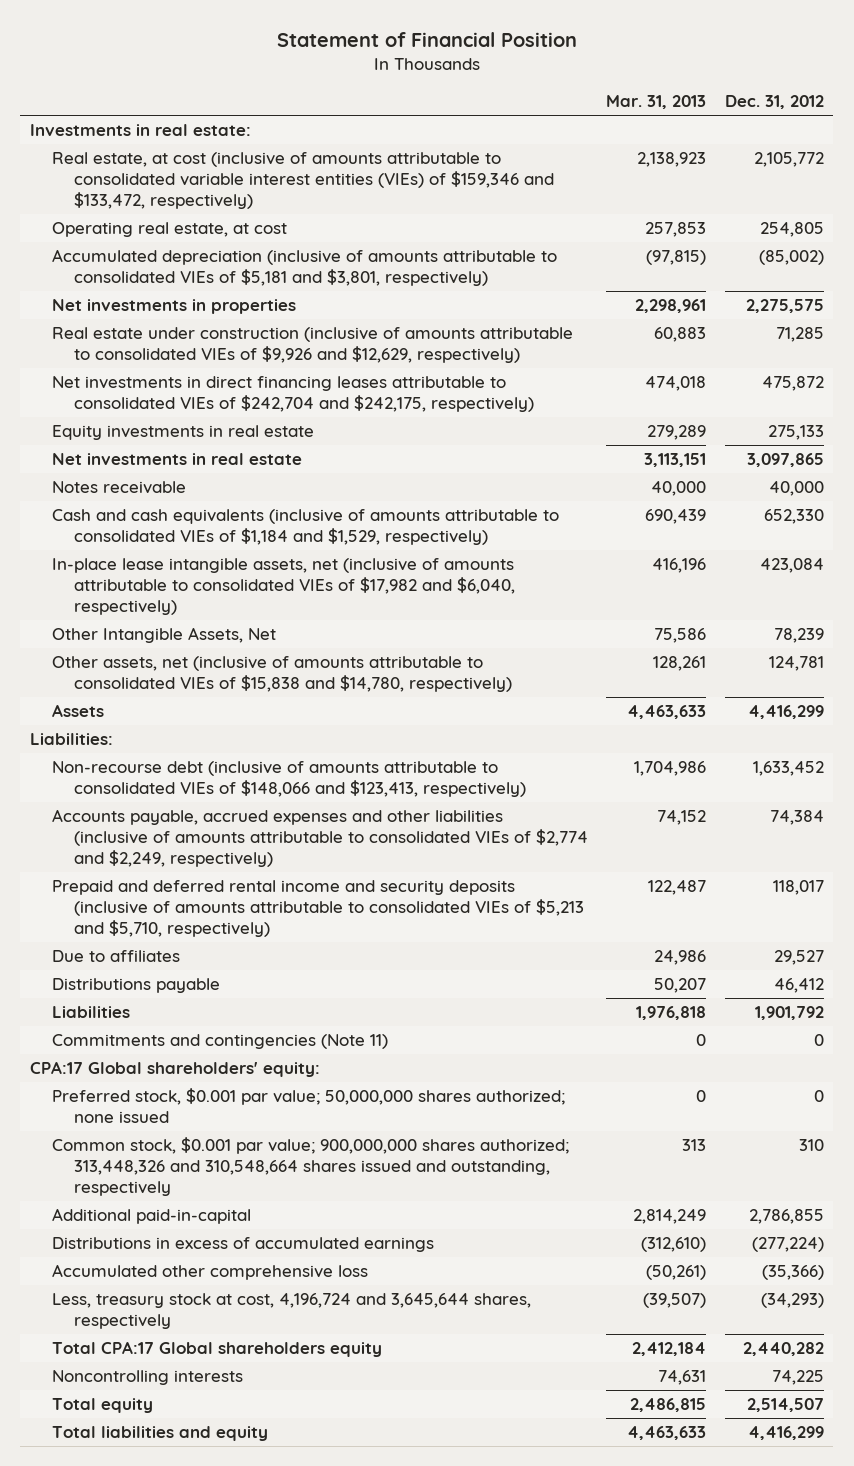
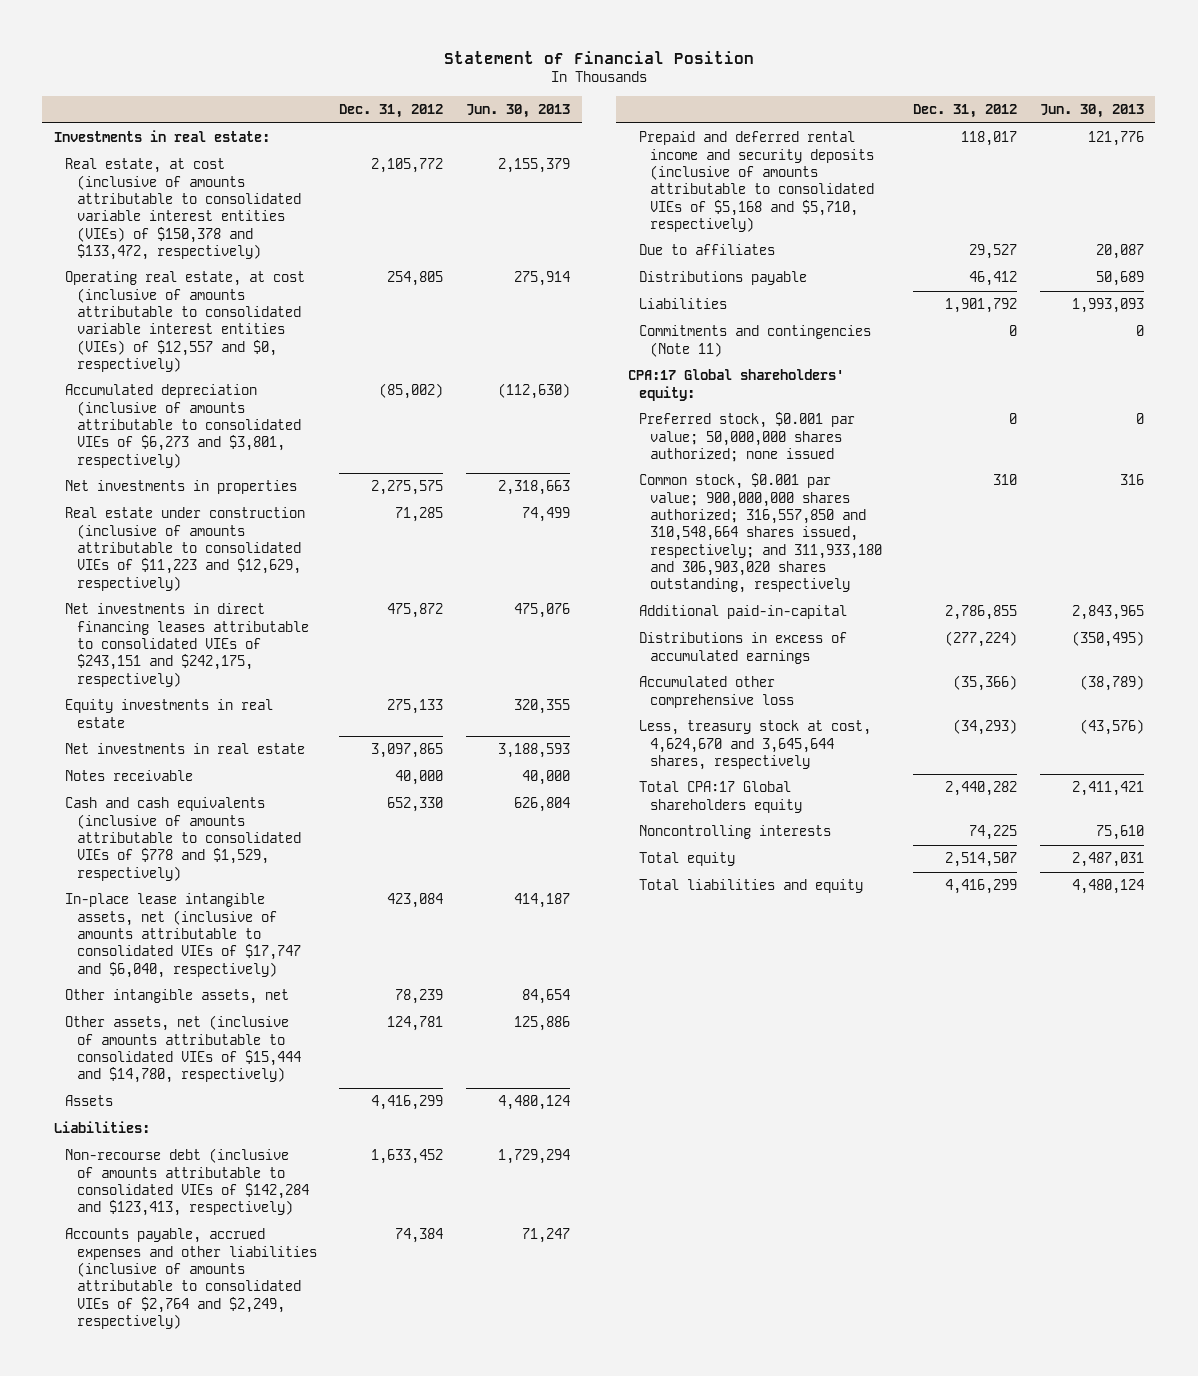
[606,95,707,110] Mar. 31, 2013 -> none
none -> [466,104,571,119] Jun. 30, 2013
[51,151,554,209] Real estate, at cost (inclusive of amounts attributable to consolidated variable interest entities (VIEs) of $159,346 and $133,472, respectively) -> [65,158,301,260] Real estate, at cost (inclusive of amounts attributable to consolidated variable interest entities (VIEs) of $150,378 and $133,472, respectively)
[51,221,287,237] Operating real estate, at cost -> [65,271,306,372] Operating real estate, at cost (inclusive of amounts attributable to consolidated variable interest entities (VIEs) of $12,557 and $0, respectively)
[51,248,557,286] Accumulated depreciation (inclusive of amounts attributable to consolidated VIEs of $5,181 and $3,801, respectively) -> [65,384,301,468] Accumulated depreciation (inclusive of amounts attributable to consolidated VIEs of $6,273 and $3,801, respectively)
[51,326,573,363] Real estate under construction (inclusive of amounts attributable to consolidated VIEs of $9,926 and $12,629, respectively) -> [65,507,306,591] Real estate under construction (inclusive of amounts attributable to consolidated VIEs of $11,223 and $12,629, respectively)
[51,375,534,412] Net investments in direct financing leases attributable to consolidated VIEs of $242,704 and $242,175, respectively) -> [65,603,309,687] Net investments in direct financing leases attributable to consolidated VIEs of $243,151 and $242,175, respectively)
[51,508,559,545] Cash and cash equivalents (inclusive of amounts attributable to consolidated VIEs of $1,184 and $1,529, respectively) -> [65,797,301,881] Cash and cash equivalents (inclusive of amounts attributable to consolidated VIEs of $778 and $1,529, respectively)
[51,557,515,615] In-place lease intangible assets, net (inclusive of amounts attributable to consolidated VIEs of $17,982 and $6,040, respectively) -> [65,893,301,978] In-place lease intangible assets, net (inclusive of amounts attributable to consolidated VIEs of $17,747 and $6,040, respectively)
[51,626,276,643] Other Intangible Assets, Net -> [65,989,290,1005] Other intangible assets, net
[51,655,512,692] Other assets, net (inclusive of amounts attributable to consolidated VIEs of $15,838 and $14,780, respectively) -> [65,1015,301,1084] Other assets, net (inclusive of amounts attributable to consolidated VIEs of $15,444 and $14,780, respectively)
[51,760,526,797] Non-recourse debt (inclusive of amounts attributable to consolidated VIEs of $148,066 and $123,413, respectively) -> [65,1148,309,1217] Non-recourse debt (inclusive of amounts attributable to consolidated VIEs of $142,284 and $123,413, respectively)
[51,808,588,867] Accounts payable, accrued expenses and other liabilities (inclusive of amounts attributable to consolidated VIEs of $2,774 and $2,249, respectively) -> [65,1228,317,1329] Accounts payable, accrued expenses and other liabilities (inclusive of amounts attributable to consolidated VIEs of $2,764 and $2,249, respectively)
[51,879,584,937] Prepaid and deferred rental income and security deposits (inclusive of amounts attributable to consolidated VIEs of $5,213 and $5,710, respectively) -> [639,131,875,232] Prepaid and deferred rental income and security deposits (inclusive of amounts attributable to consolidated VIEs of $5,168 and $5,710, respectively)
[51,1136,569,1196] Common stock, $0.001 par value; 900,000,000 shares authorized; 313,448,326 and 310,548,664 shares issued and outstanding, respectively -> [639,473,883,594] Common stock, $0.001 par value; 900,000,000 shares authorized; 316,557,850 and 310,548,664 shares issued, respectively; and 311,933,180 and 306,903,020 shares outstanding, respectively
[51,1292,531,1329] Less, treasury stock at cost, 4,196,724 and 3,645,644 shares, respectively -> [639,720,872,770] Less, treasury stock at cost, 4,624,670 and 3,645,644 shares, respectively

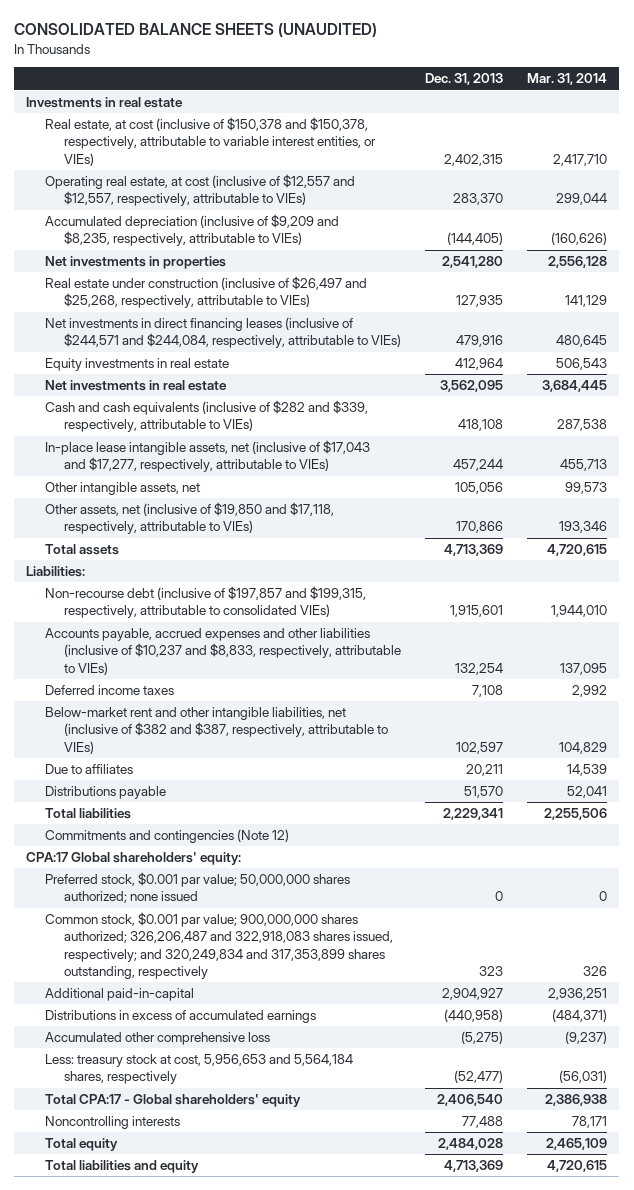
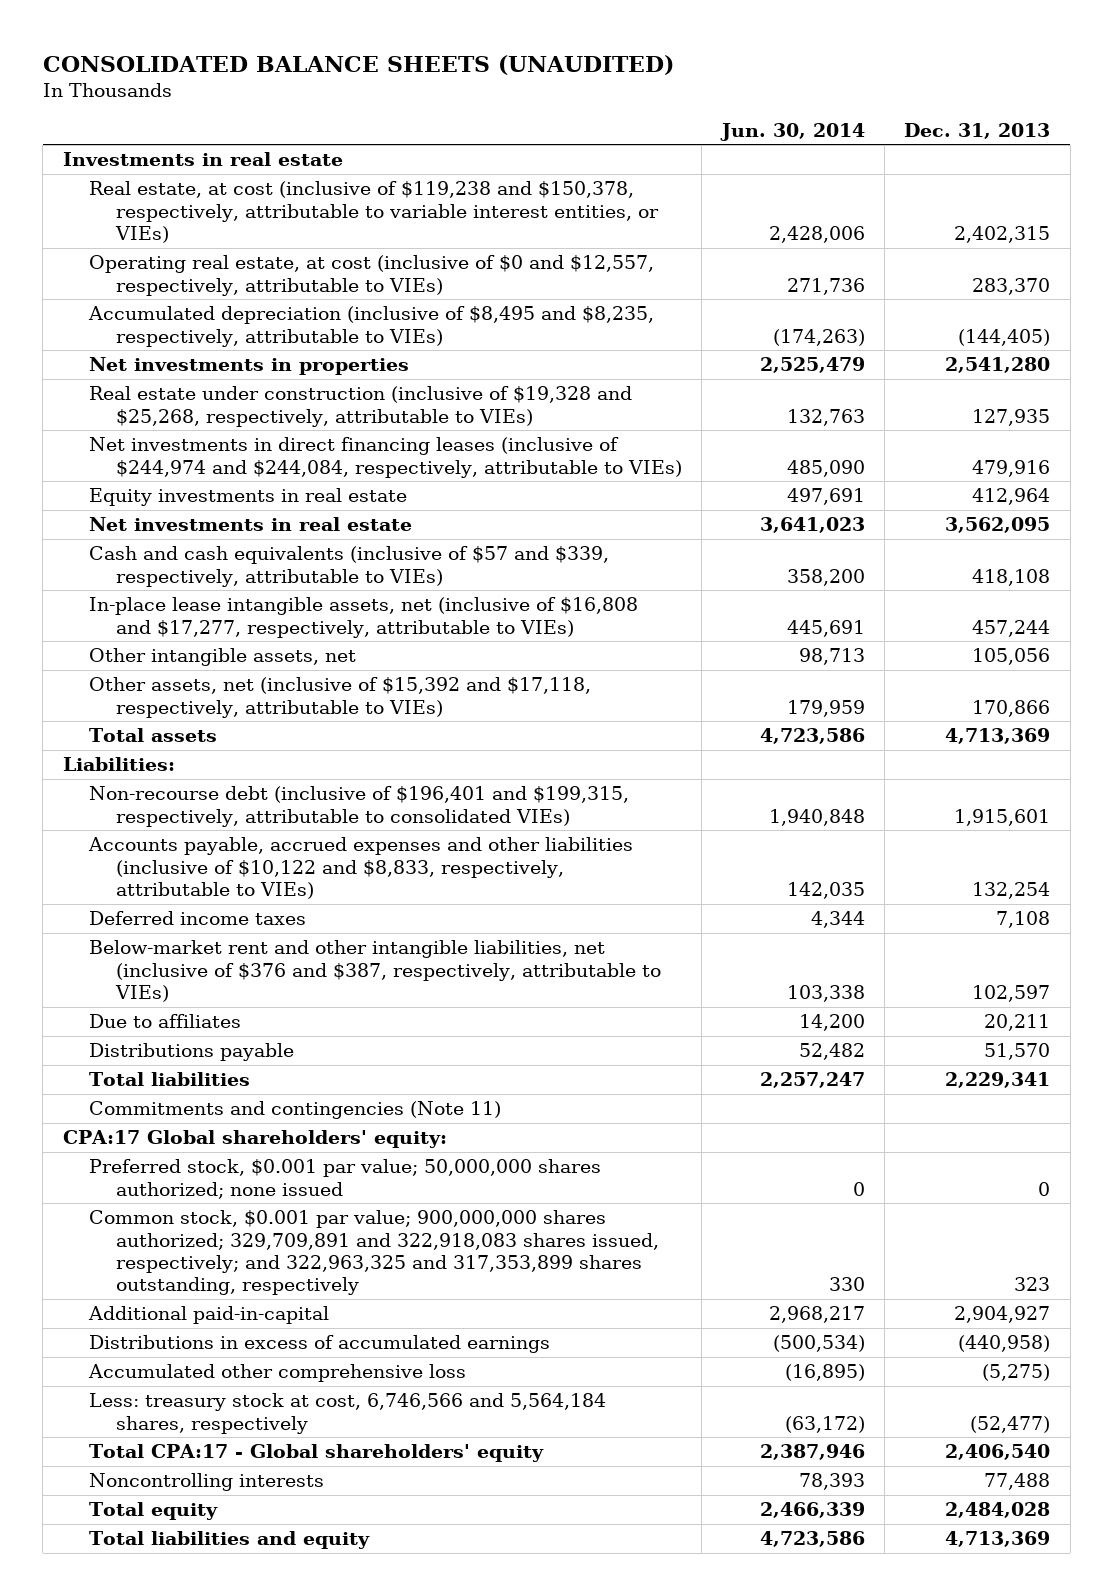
[527,73,608,86] Mar. 31, 2014 -> none
none -> [719,122,865,141] Jun. 30, 2014
[45,117,376,166] Real estate, at cost (inclusive of $150,378 and $150,378, respectively, attributable to variable interest entities, or VIEs) -> [89,181,659,243] Real estate, at cost (inclusive of $119,238 and $150,378, respectively, attributable to variable interest entities, or VIEs)
[45,174,356,207] Operating real estate, at cost (inclusive of $12,557 and $12,557, respectively, attributable to VIEs) -> [89,255,655,296] Operating real estate, at cost (inclusive of $0 and $12,557, respectively, attributable to VIEs)
[45,214,340,247] Accumulated depreciation (inclusive of $9,209 and $8,235, respectively, attributable to VIEs) -> [88,306,655,347] Accumulated depreciation (inclusive of $8,495 and $8,235, respectively, attributable to VIEs)
[45,276,368,309] Real estate under construction (inclusive of $26,497 and $25,268, respectively, attributable to VIEs) -> [89,386,633,427] Real estate under construction (inclusive of $19,328 and $25,268, respectively, attributable to VIEs)
[45,317,401,349] Net investments in direct financing leases (inclusive of $244,571 and $244,084, respectively, attributable to VIEs) -> [89,437,682,478] Net investments in direct financing leases (inclusive of $244,974 and $244,084, respectively, attributable to VIEs)
[45,400,369,433] Cash and cash equivalents (inclusive of $282 and $339, respectively, attributable to VIEs) -> [89,546,610,587] Cash and cash equivalents (inclusive of $57 and $339, respectively, attributable to VIEs)
[45,440,371,473] In-place lease intangible assets, net (inclusive of $17,043 and $17,277, respectively, attributable to VIEs) -> [89,597,639,638] In-place lease intangible assets, net (inclusive of $16,808 and $17,277, respectively, attributable to VIEs)
[45,502,335,535] Other assets, net (inclusive of $19,850 and $17,118, respectively, attributable to VIEs) -> [89,677,592,718] Other assets, net (inclusive of $15,392 and $17,118, respectively, attributable to VIEs)
[45,586,367,619] Non-recourse debt (inclusive of $197,857 and $199,315, respectively, attributable to consolidated VIEs) -> [89,786,630,827] Non-recourse debt (inclusive of $196,401 and $199,315, respectively, attributable to consolidated VIEs)
[45,628,401,675] Accounts payable, accrued expenses and other liabilities (inclusive of $10,237 and $8,833, respectively, attributable to VIEs) -> [88,837,634,899] Accounts payable, accrued expenses and other liabilities (inclusive of $10,122 and $8,833, respectively, attributable to VIEs)
[45,707,388,754] Below-market rent and other intangible liabilities, net (inclusive of $382 and $387, respectively, attributable to VIEs) -> [89,940,661,1002] Below-market rent and other intangible liabilities, net (inclusive of $376 and $387, respectively, attributable to VIEs)
[45,829,290,844] Commitments and contingencies (Note 12) -> [89,1101,502,1120] Commitments and contingencies (Note 11)
[45,912,393,979] Common stock, $0.001 par value; 900,000,000 shares authorized; 326,206,487 and 322,918,083 shares issued, respectively; and 320,249,834 and 317,353,899 shares outstanding, respectively -> [89,1210,659,1296] Common stock, $0.001 par value; 900,000,000 shares authorized; 329,709,891 and 322,918,083 shares issued, respectively; and 322,963,325 and 317,353,899 shares outstanding, respectively
[45,1054,354,1085] Less: treasury stock at cost, 5,956,653 and 5,564,184 shares, respectively -> [89,1393,607,1434] Less: treasury stock at cost, 6,746,566 and 5,564,184 shares, respectively

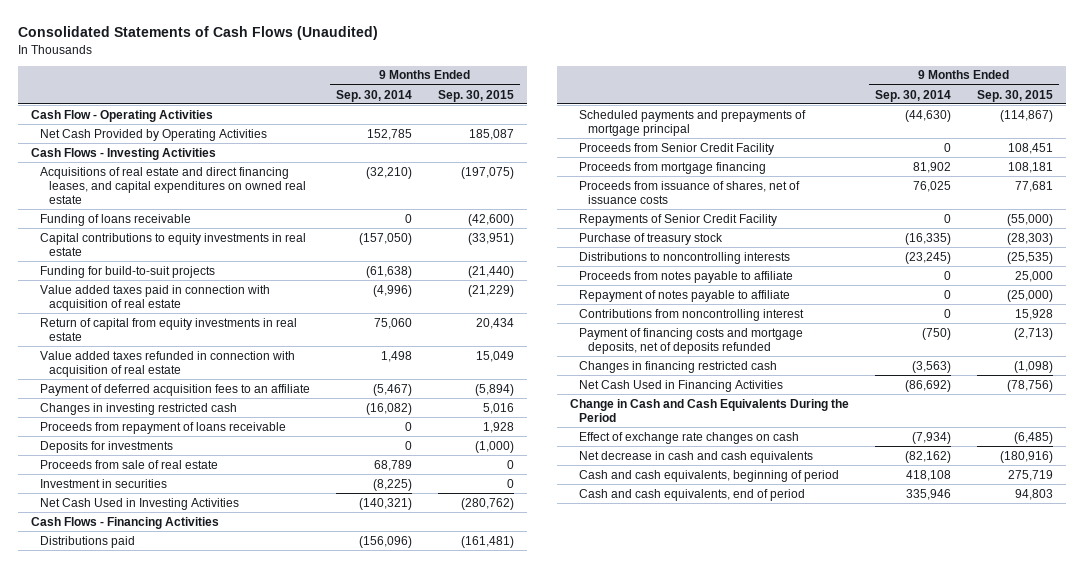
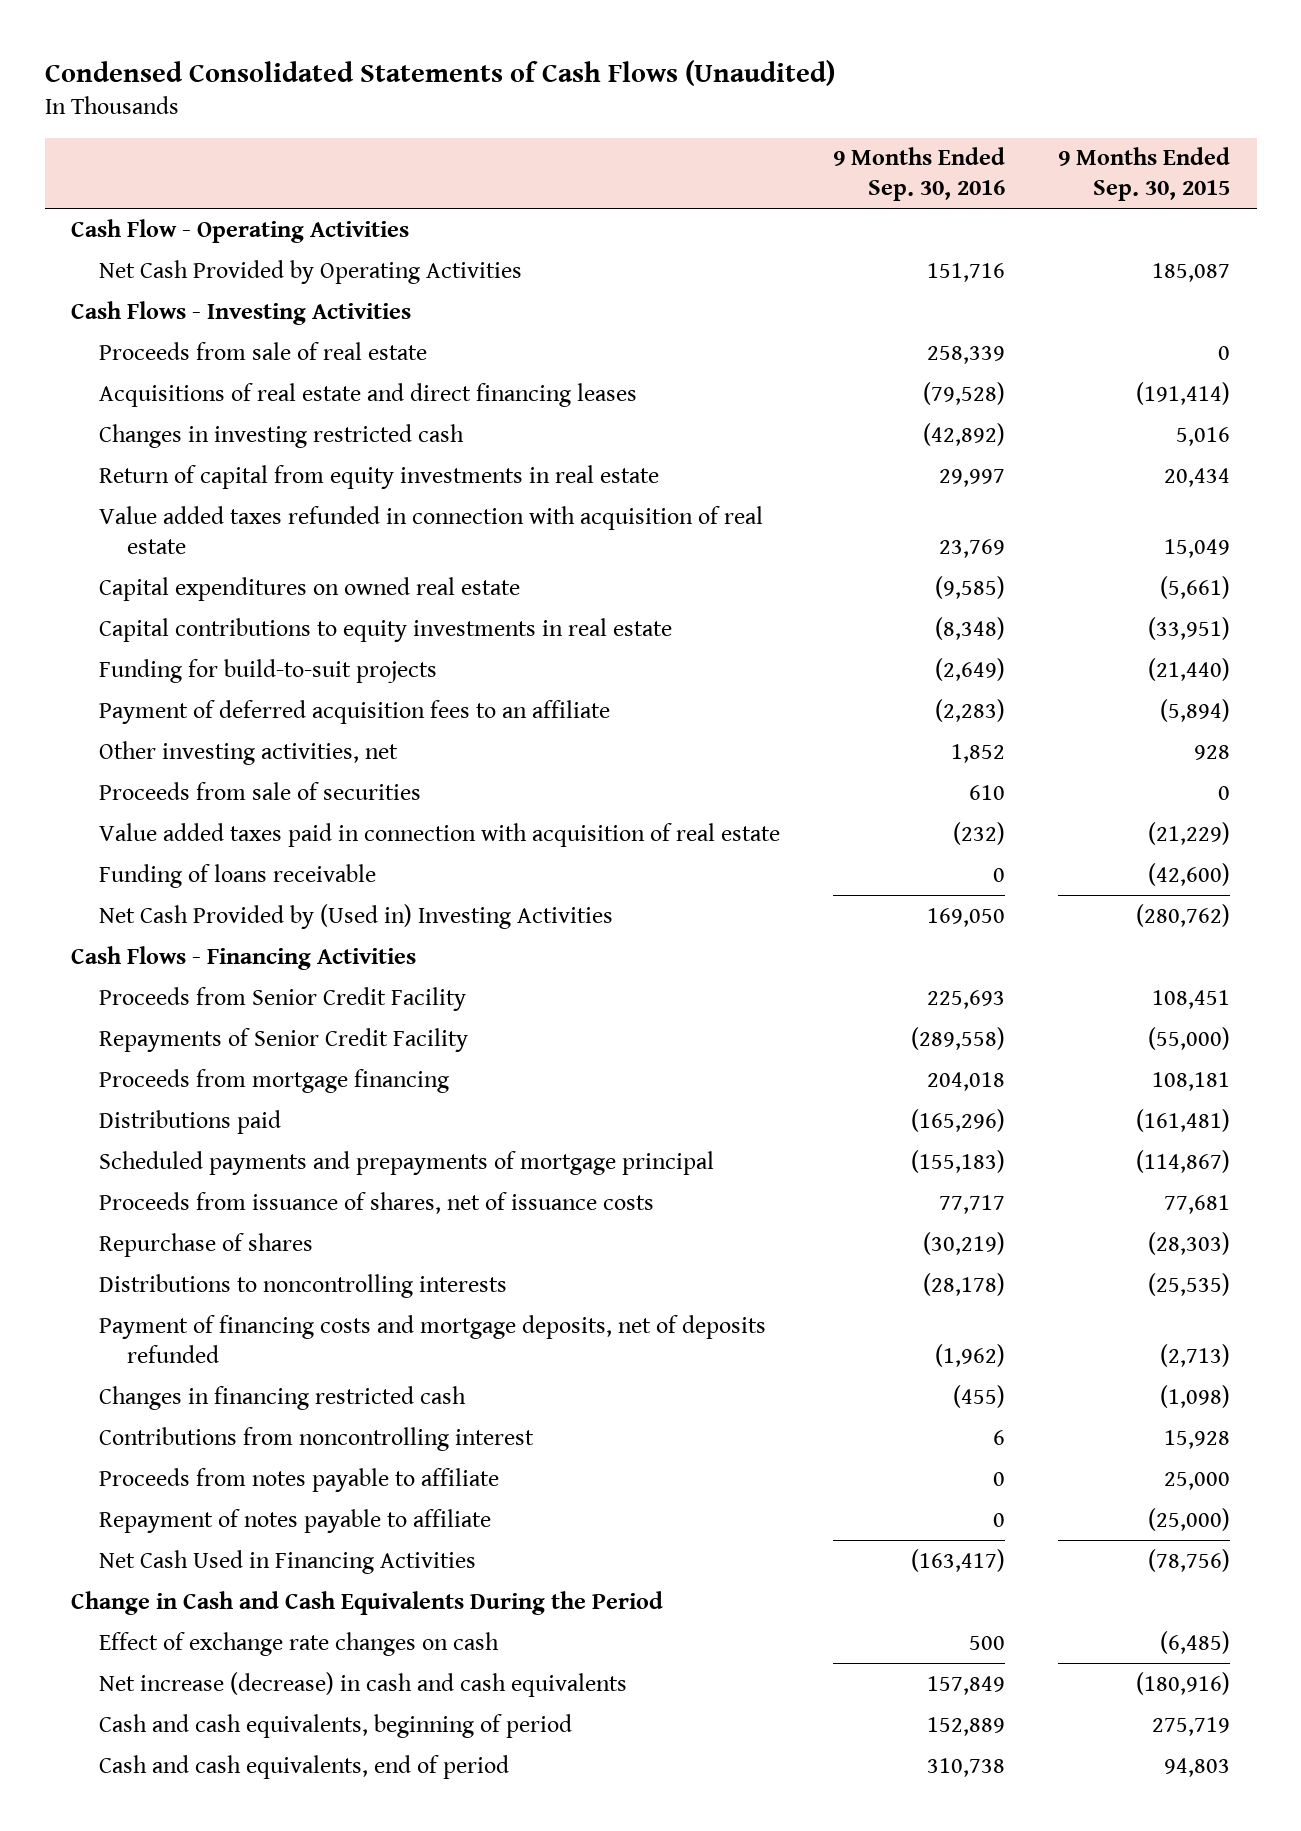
[18,26,379,41] Consolidated Statements of Cash Flows (Unaudited) -> [44,59,835,86] Condensed Consolidated Statements of Cash Flows (Unaudited)
[336,89,413,102] Sep. 30, 2014 -> none
none -> [833,147,1006,202] 9 Months Ended Sep. 30, 2016
[39,459,218,469] Proceeds from sale of real estate -> [99,341,428,360] Proceeds from sale of real estate
[39,166,306,204] Acquisitions of real estate and direct financing leases, and capital expenditures on owned real estate -> [99,382,638,407] Acquisitions of real estate and direct financing leases
[460,166,514,179] (197,075) -> [1136,381,1231,405] (191,414)
[39,402,237,415] Changes in investing restricted cash -> [99,423,465,448] Changes in investing restricted cash
none -> [99,576,521,601] Capital expenditures on owned real estate
[39,232,306,256] Capital contributions to equity investments in real estate -> [99,617,673,642] Capital contributions to equity investments in real estate
[39,265,215,278] Funding for build-to-suit projects -> [99,658,438,683] Funding for build-to-suit projects
[39,421,286,434] Proceeds from repayment of loans receivable -> none
[39,440,173,453] Deposits for investments -> none
[39,478,167,488] Investment in securities -> none
none -> [99,740,399,765] Other investing activities, net
none -> [99,781,422,800] Proceeds from sale of securities
[39,284,270,311] Value added taxes paid in connection with acquisition of real estate -> [99,822,781,847] Value added taxes paid in connection with acquisition of real estate
[39,213,191,226] Funding of loans receivable -> [99,863,377,888] Funding of loans receivable
[39,497,239,510] Net Cash Used in Investing Activities -> [99,903,614,929] Net Cash Provided by (Used in) Investing Activities
[578,213,777,226] Repayments of Senior Credit Facility -> [99,1027,469,1052] Repayments of Senior Credit Facility
[39,535,135,548] Distributions paid -> [99,1109,282,1134] Distributions paid
[578,109,806,136] Scheduled payments and prepayments of mortgage principal -> [99,1150,715,1175] Scheduled payments and prepayments of mortgage principal
[578,232,723,245] Purchase of treasury stock -> [99,1232,314,1257] Repurchase of shares
[578,308,804,321] Contributions from noncontrolling interest -> [99,1426,535,1451] Contributions from noncontrolling interest
[578,270,793,283] Proceeds from notes payable to affiliate -> [99,1467,500,1492] Proceeds from notes payable to affiliate
[578,289,790,302] Repayment of notes payable to affiliate -> [99,1508,492,1533] Repayment of notes payable to affiliate
[578,450,813,463] Net decrease in cash and cash equivalents -> [99,1671,628,1697] Net increase (decrease) in cash and cash equivalents

